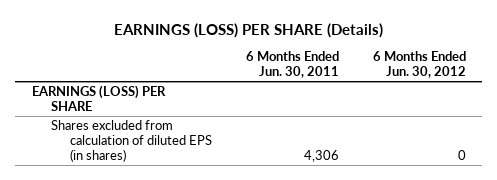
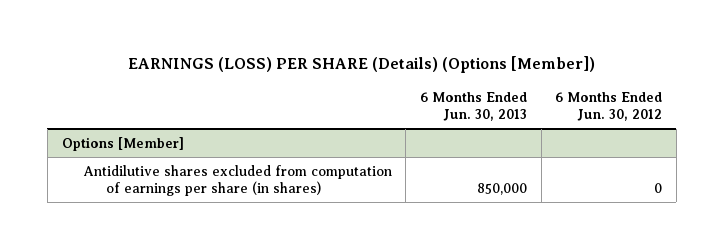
[113,22,383,38] EARNINGS (LOSS) PER SHARE (Details) -> [127,56,595,74] EARNINGS (LOSS) PER SHARE (Details) (Options [Member])
[245,51,339,79] 6 Months Ended Jun. 30, 2011 -> none
none -> [420,92,528,122] 6 Months Ended Jun. 30, 2013
[31,85,166,112] EARNINGS (LOSS) PER SHARE -> none
none -> [61,136,184,151] Options [Member]
[51,120,213,163] Shares excluded from calculation of diluted EPS (in shares) -> [82,164,392,196] Antidilutive shares excluded from computation of earnings per share (in shares)

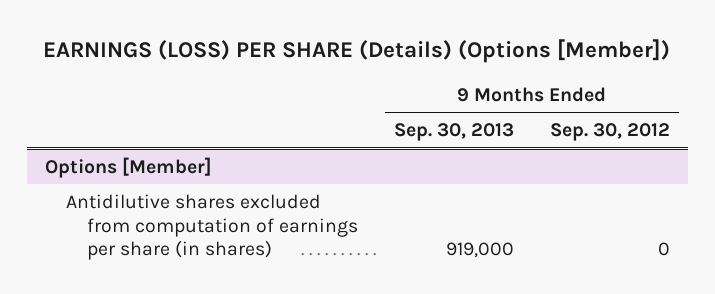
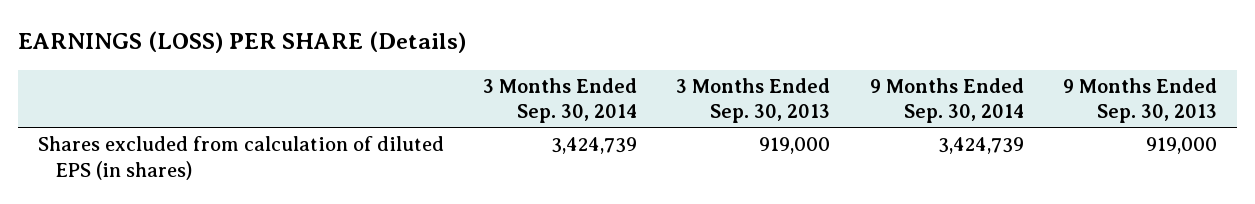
[43,39,671,64] EARNINGS (LOSS) PER SHARE (Details) (Options [Member]) -> [17,31,466,54] EARNINGS (LOSS) PER SHARE (Details)
[549,123,670,142] Sep. 30, 2012 -> none
none -> [482,77,637,124] 3 Months Ended Sep. 30, 2014
none -> [676,77,831,124] 3 Months Ended Sep. 30, 2013
none -> [869,77,1024,124] 9 Months Ended Sep. 30, 2014
[45,156,213,178] Options [Member] -> none
[66,193,358,261] Antidilutive shares excluded from computation of earnings per share (in shares) -> [37,136,444,180] Shares excluded from calculation of diluted EPS (in shares)

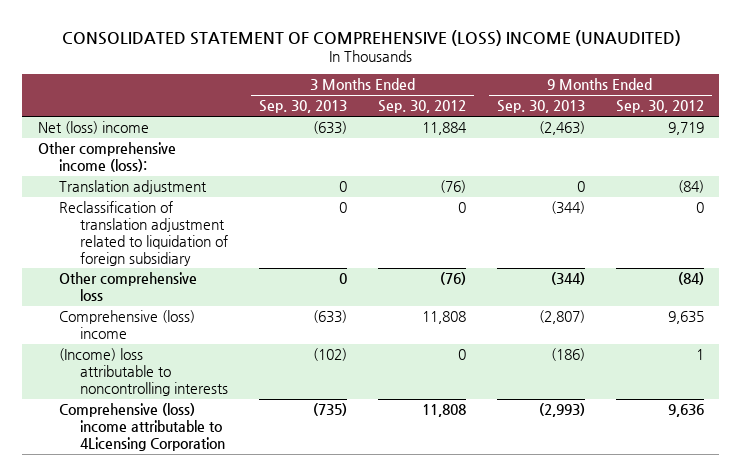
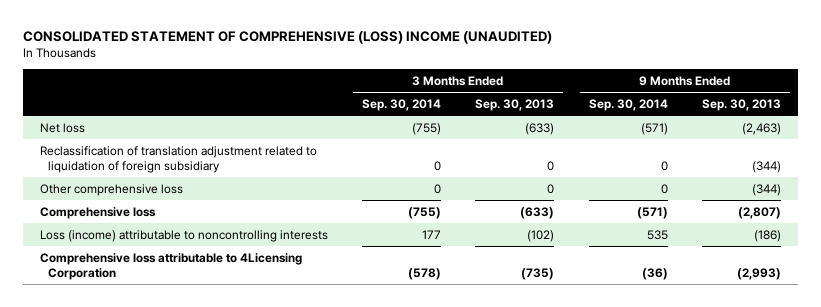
[377,100,466,114] Sep. 30, 2012 -> none
[615,100,704,114] Sep. 30, 2012 -> none
none -> [362,98,442,111] Sep. 30, 2014
none -> [588,98,668,111] Sep. 30, 2014
[37,142,176,172] Other comprehensive income (loss): -> none
[58,180,207,195] Translation adjustment -> none
[37,121,149,135] Net (loss) income -> [39,122,85,133] Net loss
[58,310,195,339] Comprehensive (loss) income -> [39,206,156,219] Comprehensive loss
[58,348,229,396] (Income) loss attributable to noncontrolling interests -> [39,229,328,242] Loss (income) attributable to noncontrolling interests
[58,403,226,451] Comprehensive (loss) income attributable to 4Licensing Corporation -> [39,252,302,280] Comprehensive loss attributable to 4Licensing Corporation

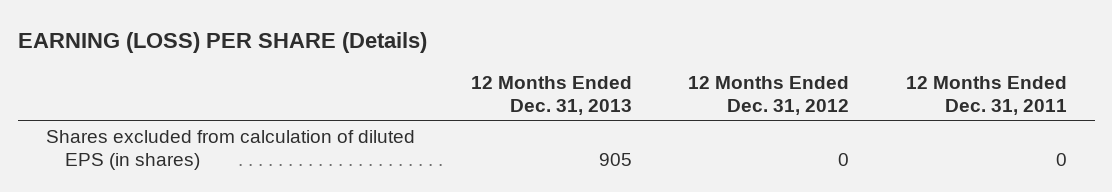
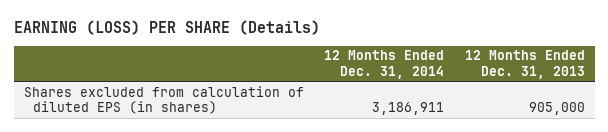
[688,75,850,115] 12 Months Ended Dec. 31, 2012 -> none
[905,75,1067,115] 12 Months Ended Dec. 31, 2011 -> none
none -> [324,50,445,79] 12 Months Ended Dec. 31, 2014
[599,152,633,166] 905 -> [528,102,585,116] 905,000

